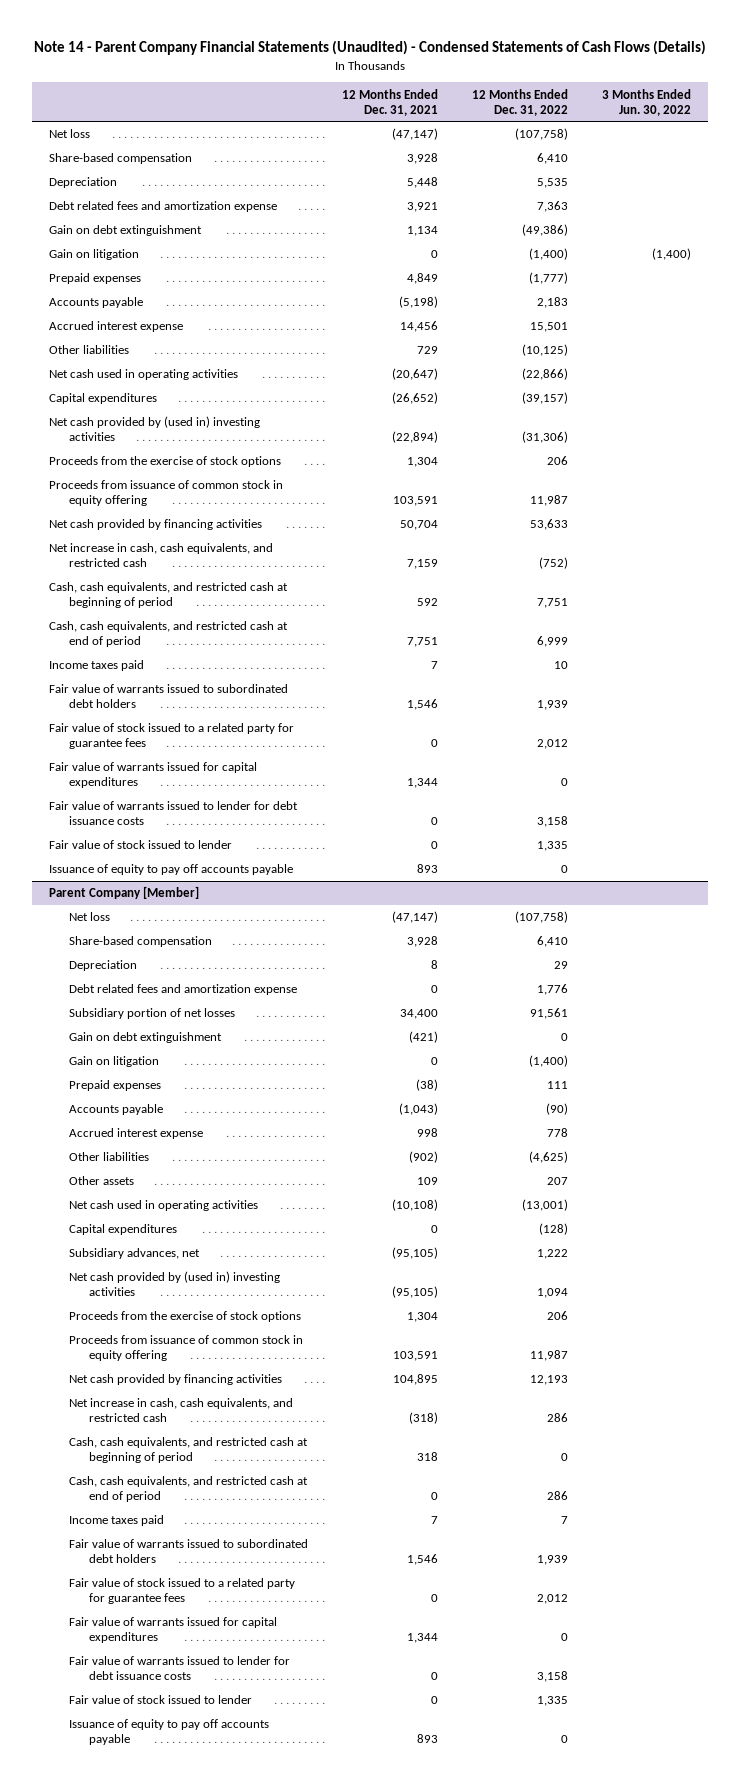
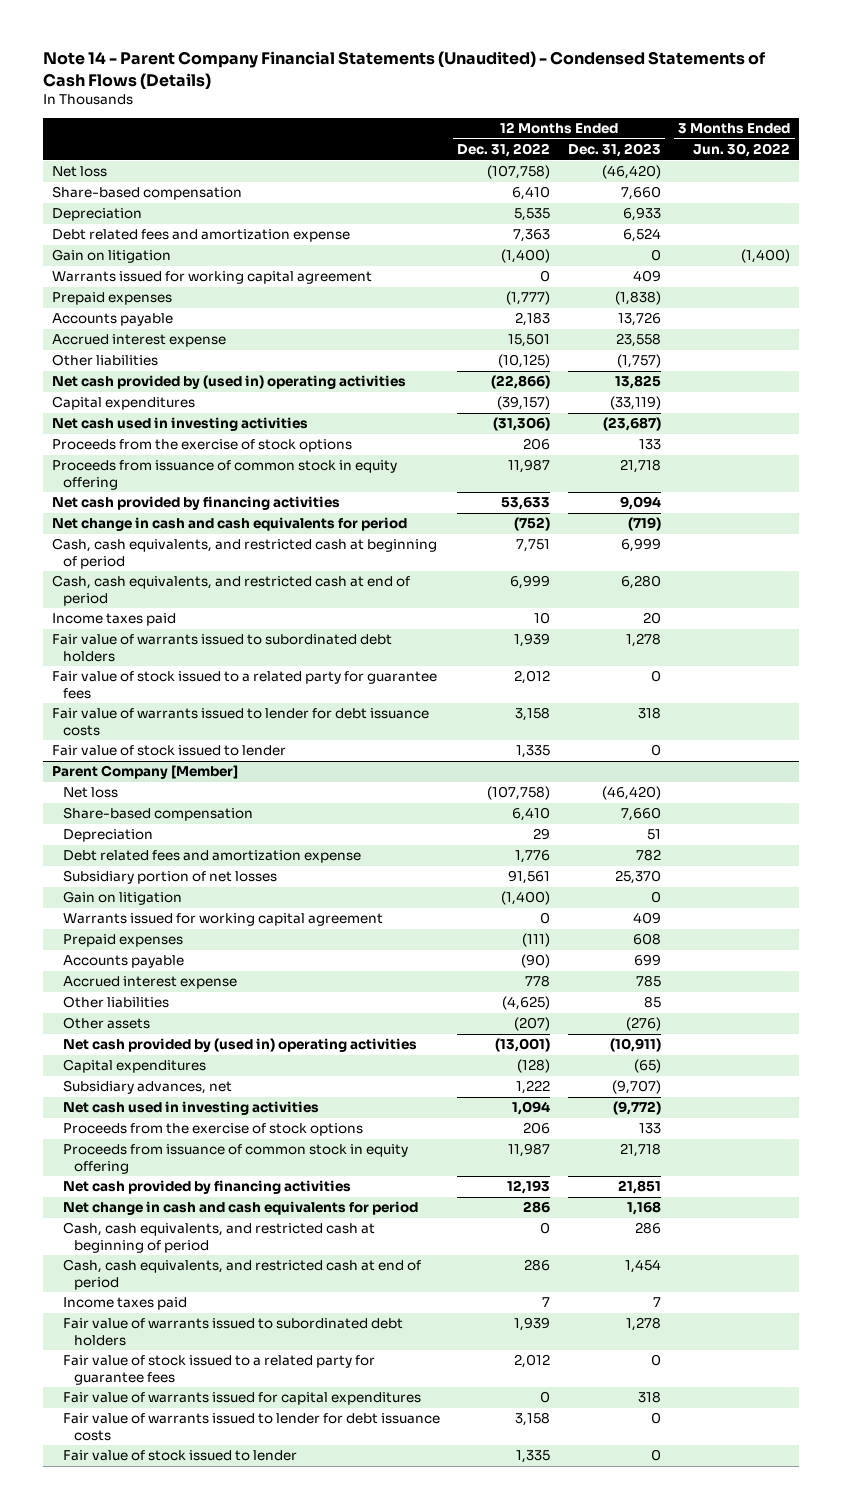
[342,88,439,116] 12 Months Ended Dec. 31, 2021 -> none
none -> [567,143,661,158] Dec. 31, 2023
[48,225,202,237] Gain on debt extinguishment -> none
none -> [51,271,372,285] Warrants issued for working capital agreement
[48,369,238,381] Net cash used in operating activities -> [51,375,406,390] Net cash provided by (used in) operating activities
[48,416,260,442] Net cash provided by (used in) investing activities -> [51,417,308,432] Net cash used in investing activities
[48,543,273,568] Net increase in cash, cash equivalents, and restricted cash -> [51,517,407,532] Net change in cash and cash equivalents for period
[48,762,257,789] Fair value of warrants issued for capital expenditures -> none
[48,864,293,876] Issuance of equity to pay off accounts payable -> none
[69,1032,223,1044] Gain on debt extinguishment -> none
none -> [62,913,383,927] Warrants issued for working capital agreement
[547,1081,569,1090] 111 -> [522,933,551,948] (111)
[547,1177,569,1186] 207 -> [514,1017,551,1032] (207)
[69,1200,259,1212] Net cash used in operating activities -> [62,1038,417,1053] Net cash provided by (used in) operating activities
[69,1271,281,1297] Net cash provided by (used in) investing activities -> [62,1101,319,1116] Net cash used in investing activities
[69,1398,294,1423] Net increase in cash, cash equivalents, and restricted cash -> [62,1201,418,1216] Net change in cash and cash equivalents for period
[69,1719,270,1746] Issuance of equity to pay off accounts payable -> none

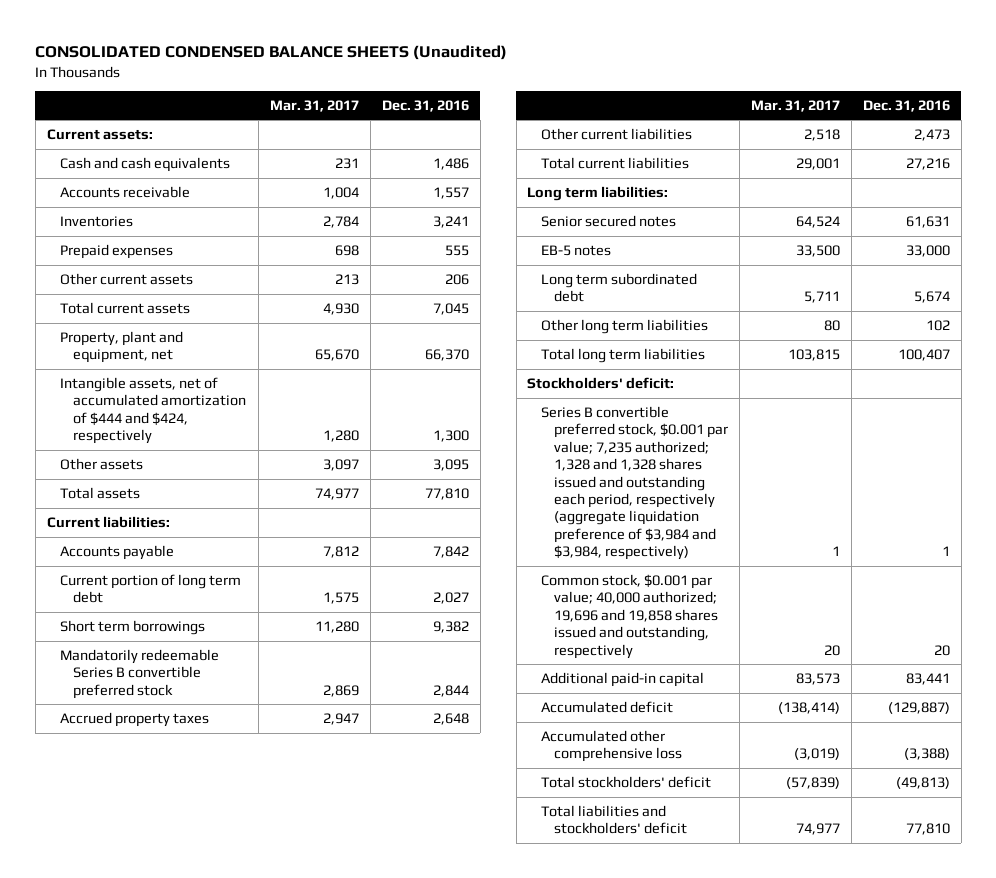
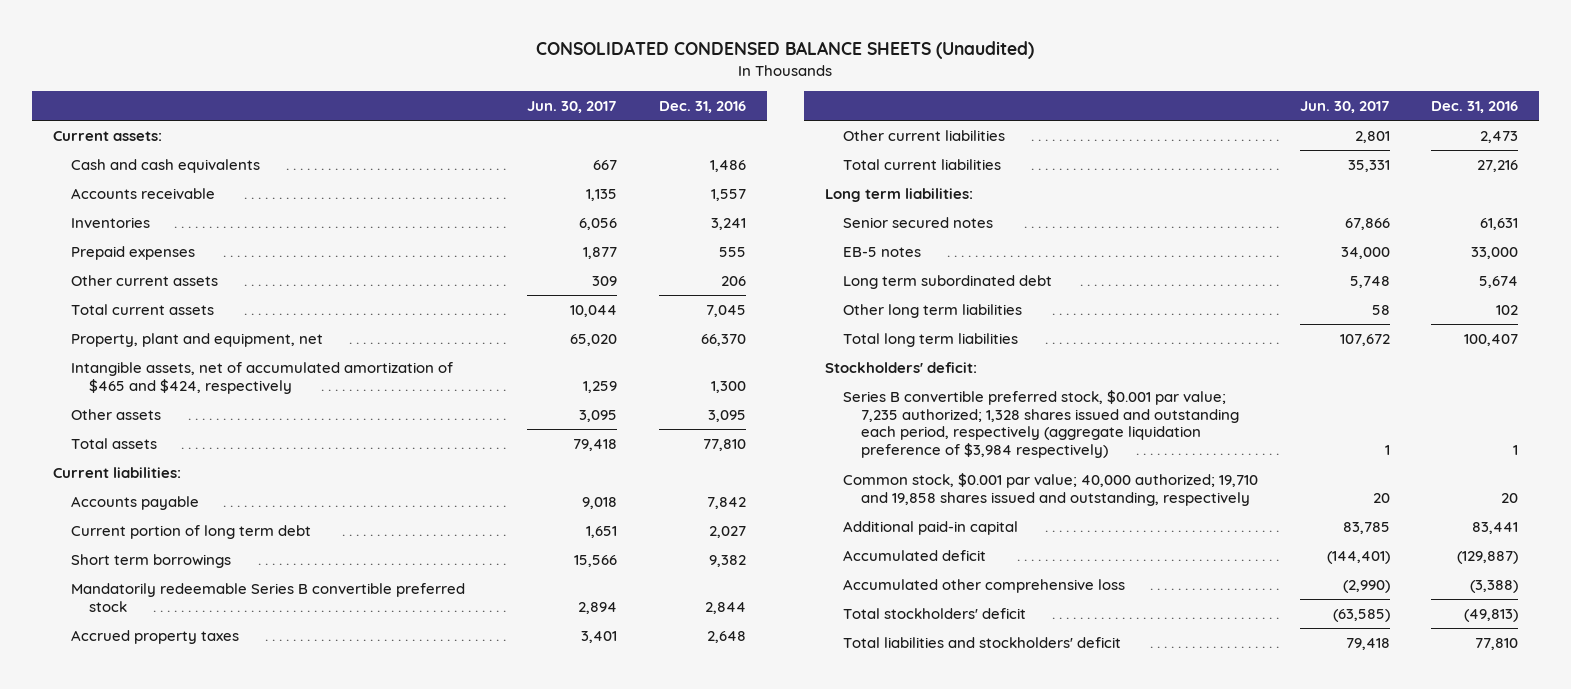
[270,99,360,112] Mar. 31, 2017 -> none
none -> [527,100,618,113] Jun. 30, 2017
[59,376,247,445] Intangible assets, net of accumulated amortization of $444 and $424, respectively -> [70,362,453,394] Intangible assets, net of accumulated amortization of $465 and $424, respectively
[540,405,728,561] Series B convertible preferred stock, $0.001 par value; 7,235 authorized; 1,328 and 1,328 shares issued and outstanding each period, respectively (aggregate liquidation preference of $3,984 and $3,984, respectively) -> [843,390,1240,459] Series B convertible preferred stock, $0.001 par value; 7,235 authorized; 1,328 shares issued and outstanding each period, respectively (aggregate liquidation preference of $3,984 respectively)
[540,573,718,659] Common stock, $0.001 par value; 40,000 authorized; 19,696 and 19,858 shares issued and outstanding, respectively -> [843,473,1259,506] Common stock, $0.001 par value; 40,000 authorized; 19,710 and 19,858 shares issued and outstanding, respectively

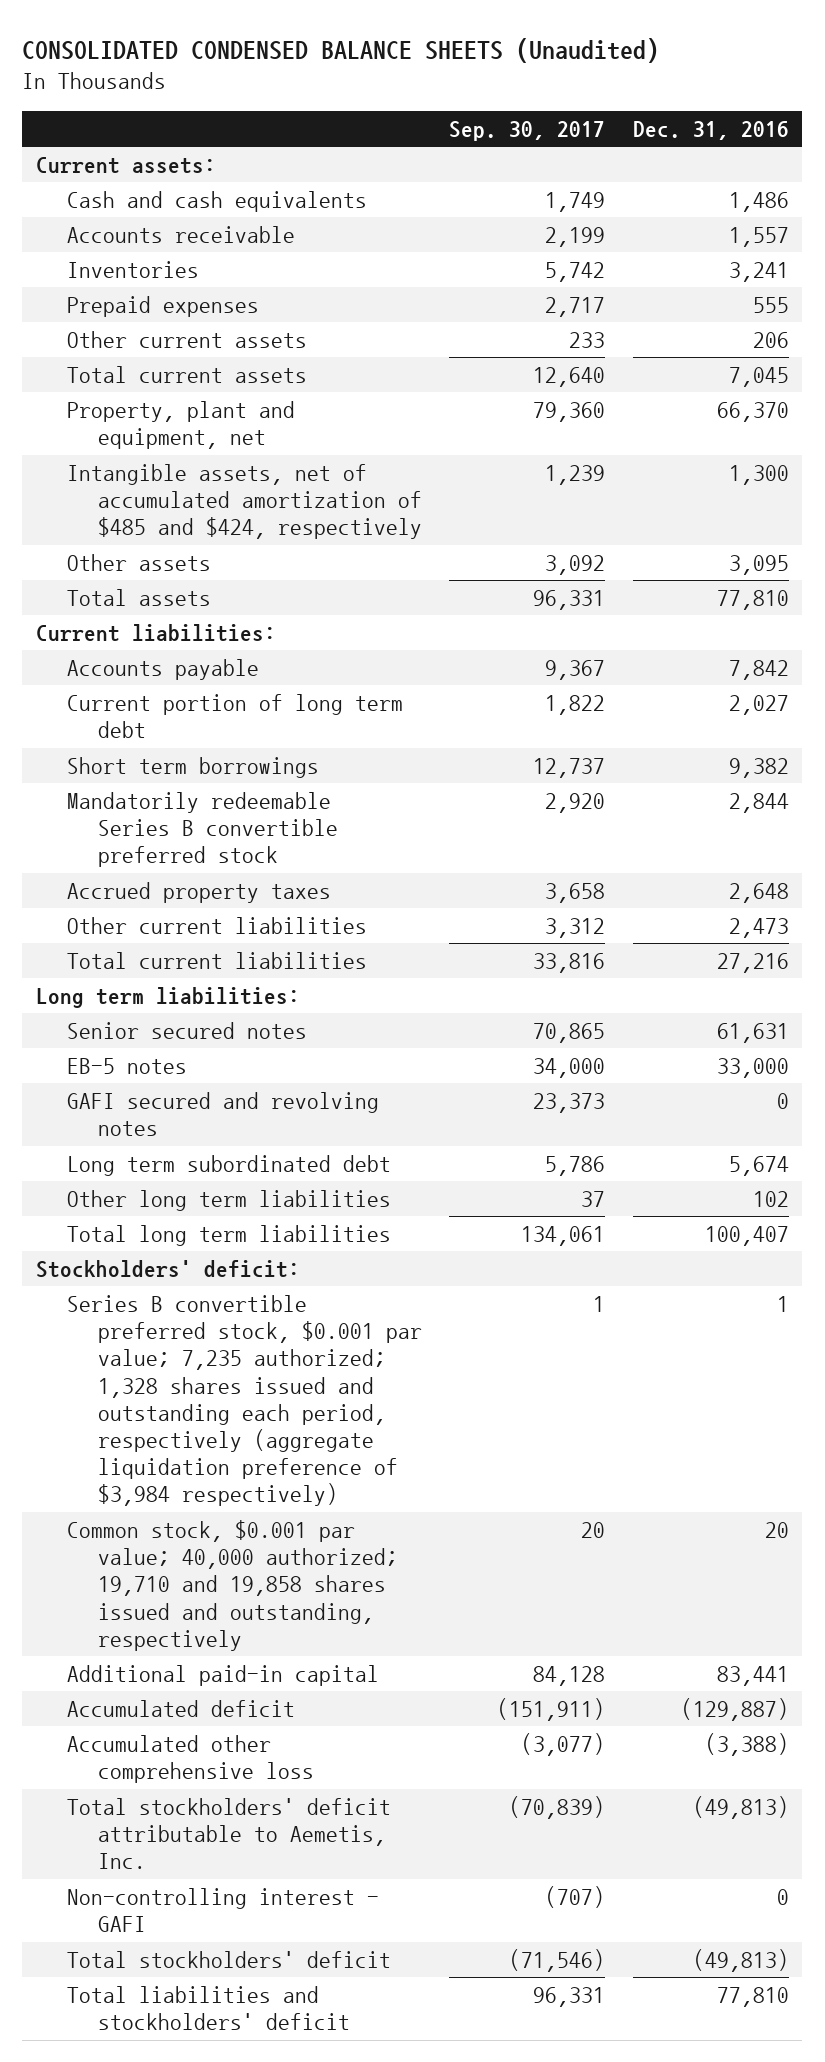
[527,100,618,113] Jun. 30, 2017 -> none
none -> [449,120,606,141] Sep. 30, 2017
[70,362,453,394] Intangible assets, net of accumulated amortization of $465 and $424, respectively -> [67,463,423,540] Intangible assets, net of accumulated amortization of $485 and $424, respectively
none -> [67,1091,380,1137] GAFI secured and revolving notes
none -> [67,1797,392,1870] Total stockholders' deficit attributable to Aemetis, Inc.
none -> [67,1887,380,1933] Non-controlling interest - GAFI

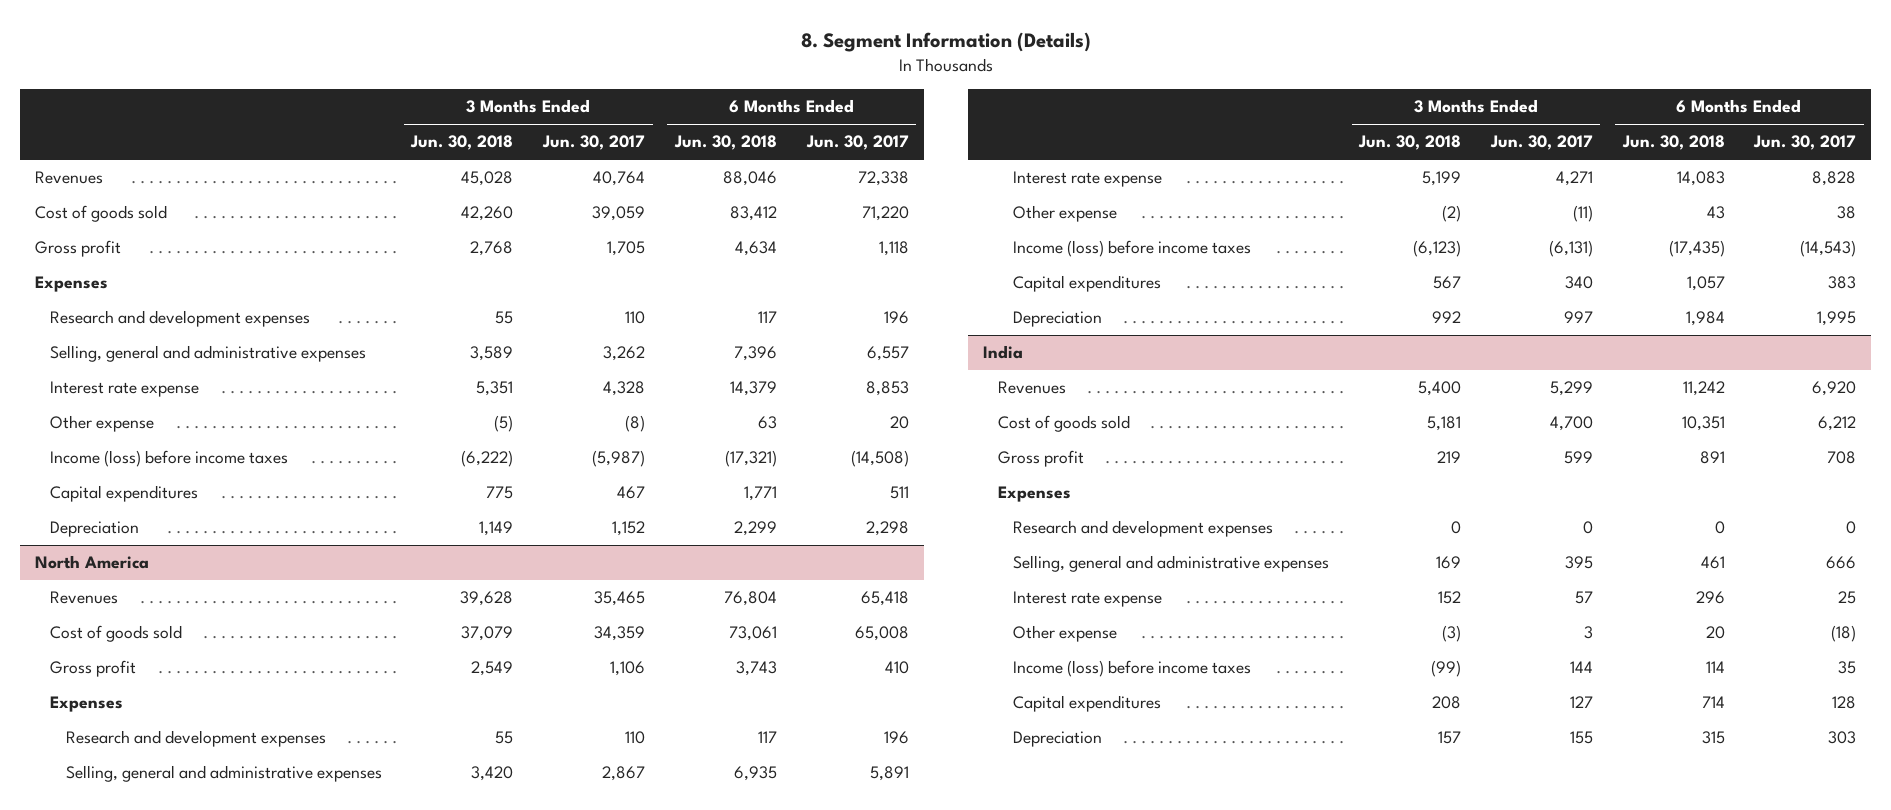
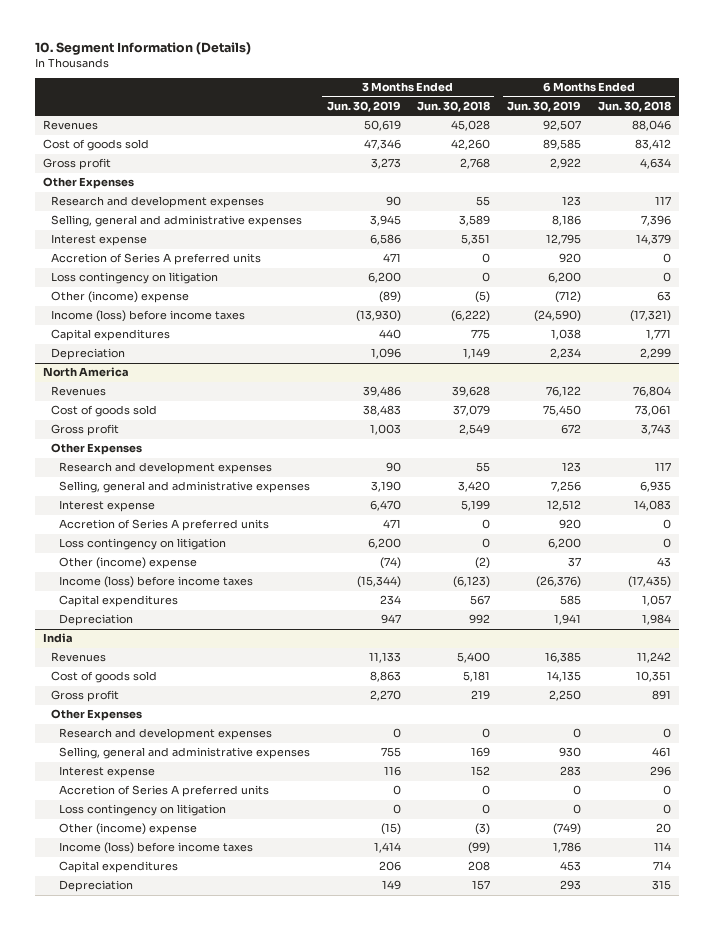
[800,32,1091,53] 8. Segment Information (Details) -> [34,41,251,55] 10. Segment Information (Details)
[542,135,646,151] Jun. 30, 2017 -> none
[805,135,909,151] Jun. 30, 2017 -> none
none -> [326,100,401,112] Jun. 30, 2019
none -> [506,100,581,112] Jun. 30, 2019
[34,276,108,293] Expenses -> [43,177,135,190] Other Expenses
[50,381,200,398] Interest rate expense -> [51,234,148,247] Interest expense
none -> [51,253,262,266] Accretion of Series A preferred units
none -> [51,272,219,285] Loss contingency on litigation
[50,415,155,433] Other expense -> [51,291,190,304] Other (income) expense
[50,696,124,713] Expenses -> [51,443,143,456] Other Expenses
[1013,171,1163,188] Interest rate expense -> [58,500,155,513] Interest expense
none -> [58,519,269,532] Accretion of Series A preferred units
none -> [58,538,226,551] Loss contingency on litigation
[1013,205,1118,223] Other expense -> [58,557,197,570] Other (income) expense
[997,486,1071,503] Expenses -> [51,709,143,722] Other Expenses
[1013,591,1163,608] Interest rate expense -> [58,766,155,779] Interest expense
none -> [58,785,269,798] Accretion of Series A preferred units
none -> [58,804,226,817] Loss contingency on litigation
[1013,625,1118,643] Other expense -> [58,823,197,836] Other (income) expense

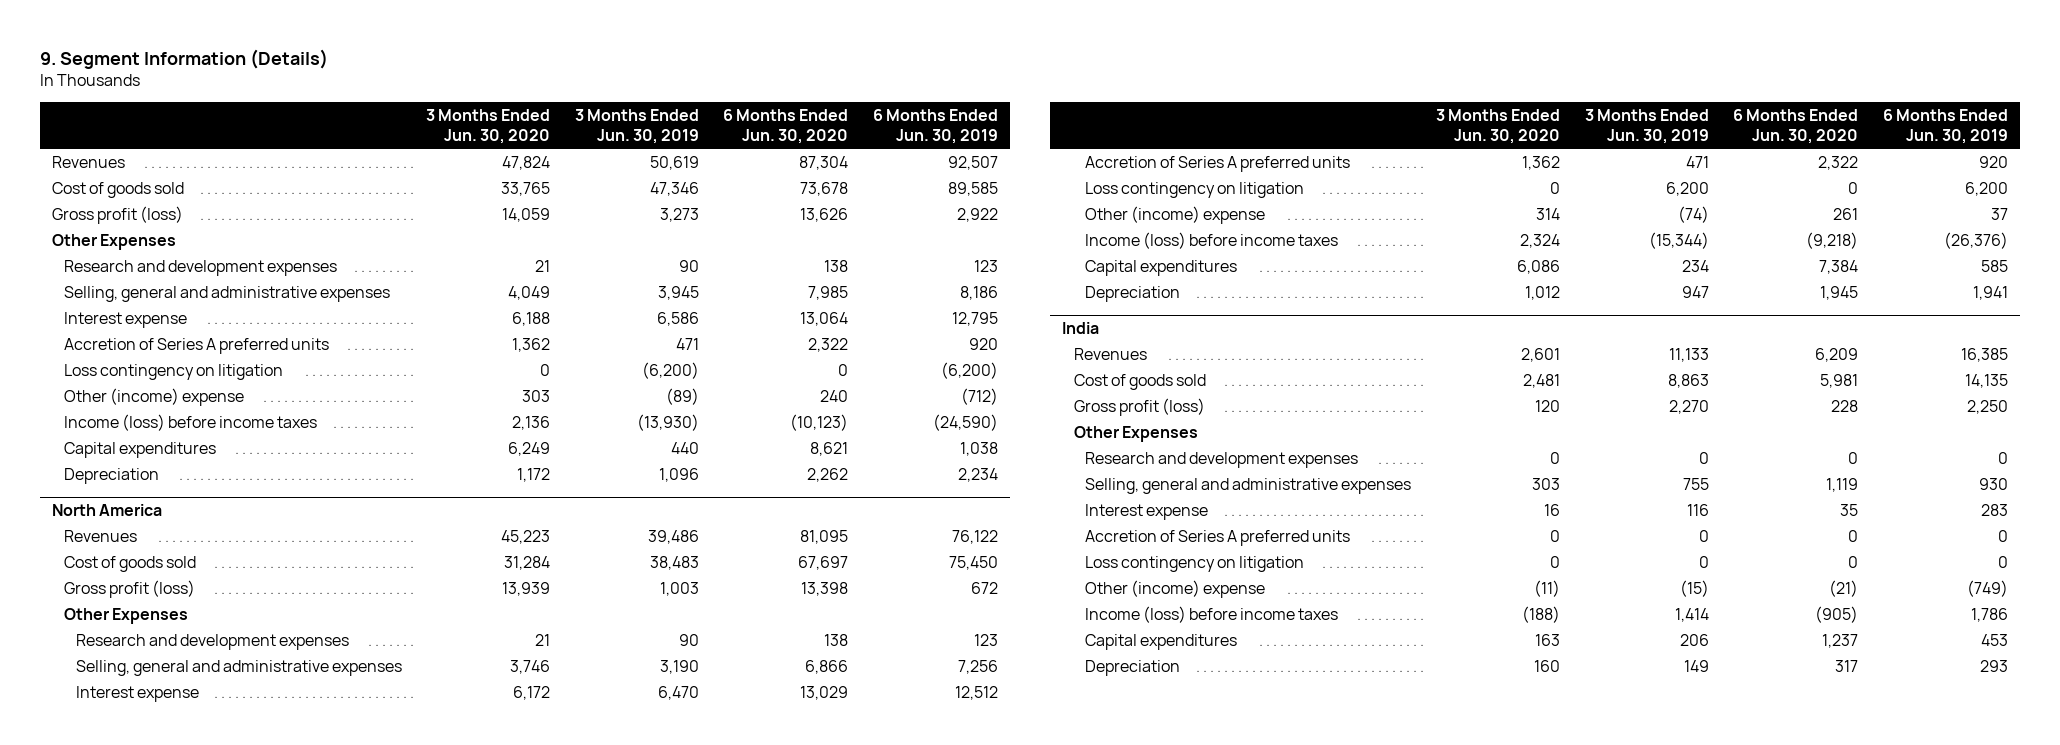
[34,41,251,55] 10. Segment Information (Details) -> [39,48,328,69] 9. Segment Information (Details)
[417,100,491,112] Jun. 30, 2018 -> none
[597,100,671,112] Jun. 30, 2018 -> none
none -> [426,108,551,145] 3 Months Ended Jun. 30, 2020
none -> [723,108,849,145] 6 Months Ended Jun. 30, 2020
[43,158,112,171] Gross profit -> [52,205,184,224] Gross profit (loss)
[367,272,401,284] 6,200 -> [641,361,699,379] (6,200)
[547,272,581,284] 6,200 -> [940,361,998,379] (6,200)
[51,424,120,437] Gross profit -> [63,579,195,598] Gross profit (loss)
[51,690,120,703] Gross profit -> [1073,397,1205,416] Gross profit (loss)

